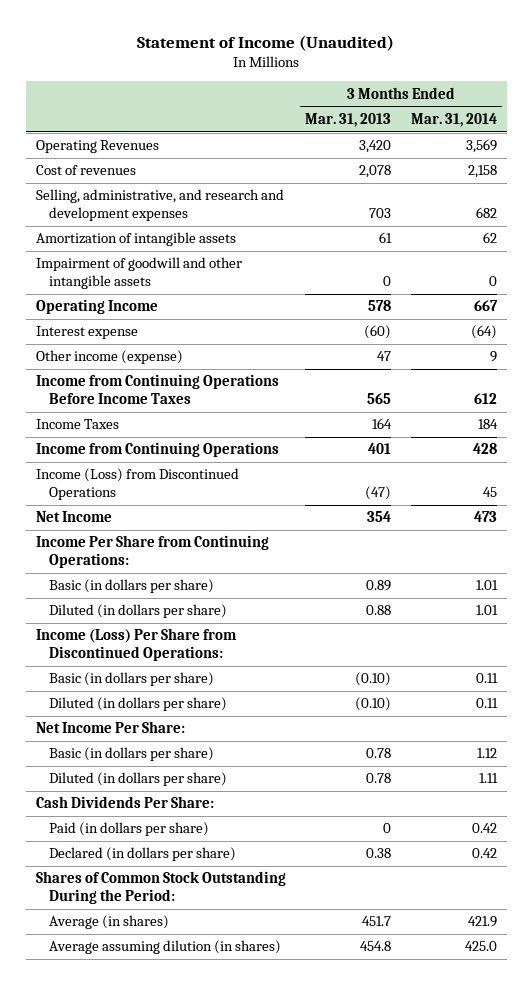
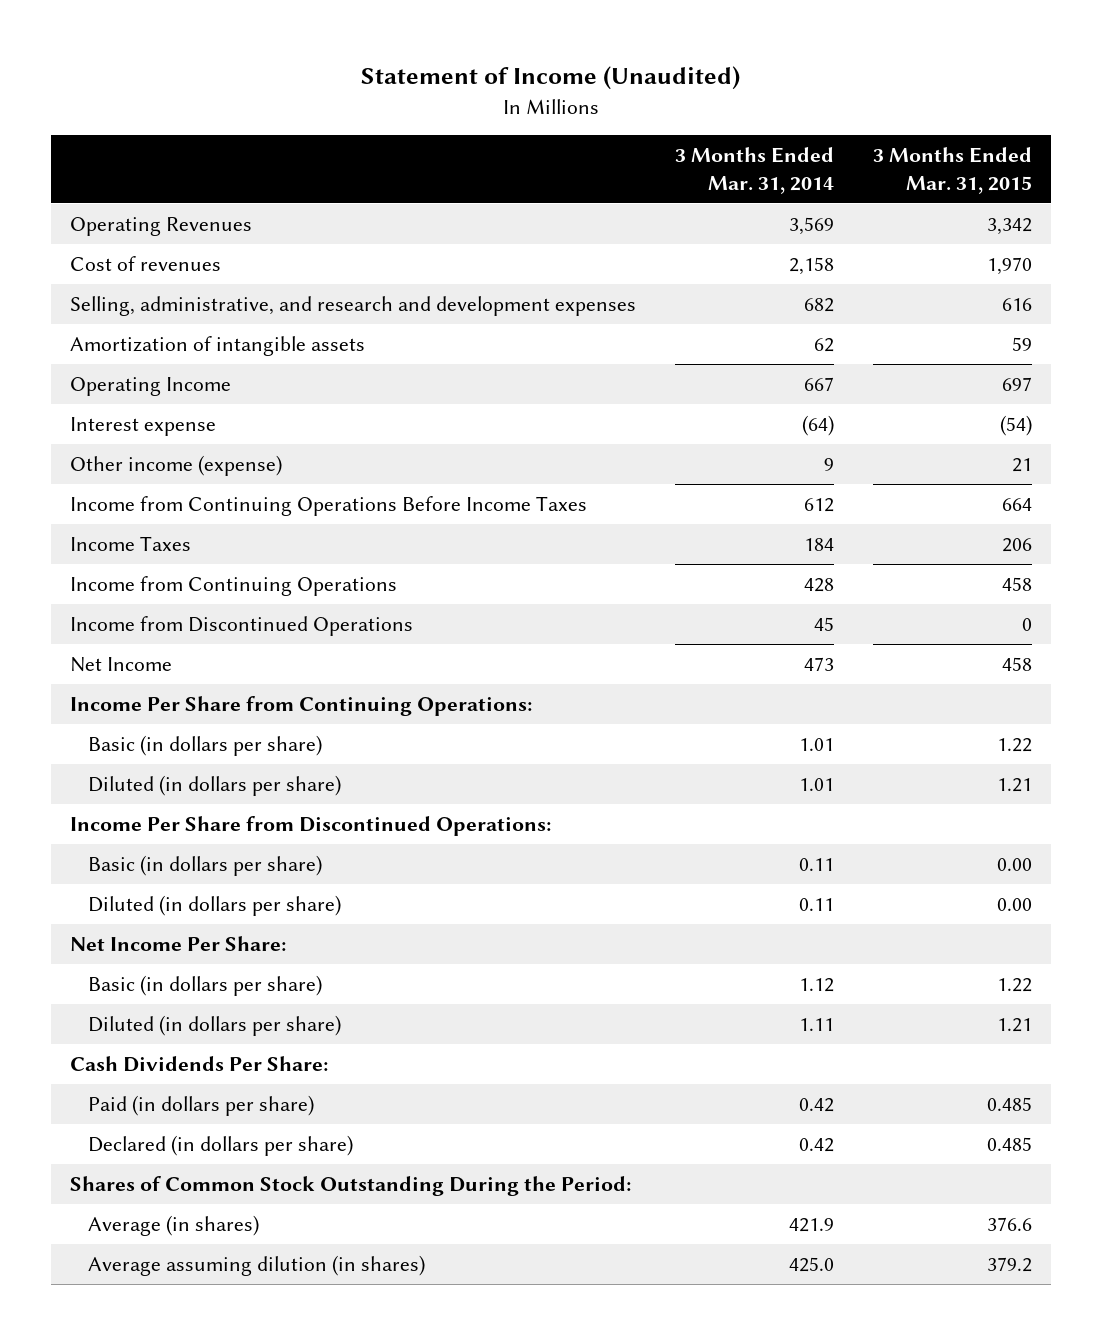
[305,113,392,128] Mar. 31, 2013 -> none
none -> [872,147,1032,195] 3 Months Ended Mar. 31, 2015
[35,257,242,289] Impairment of goodwill and other intangible assets -> none
[35,468,239,500] Income (Loss) from Discontinued Operations -> [70,615,414,636] Income from Discontinued Operations
[35,628,237,661] Income (Loss) Per Share from Discontinued Operations: -> [70,815,552,836] Income Per Share from Discontinued Operations:

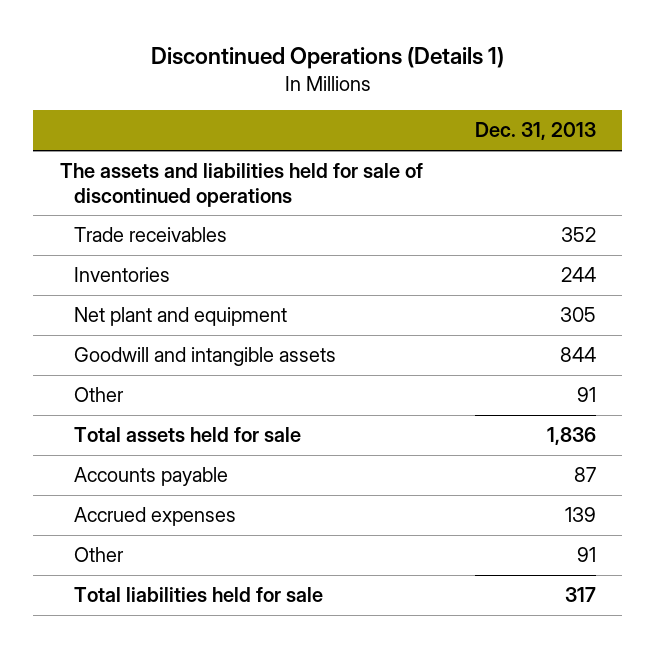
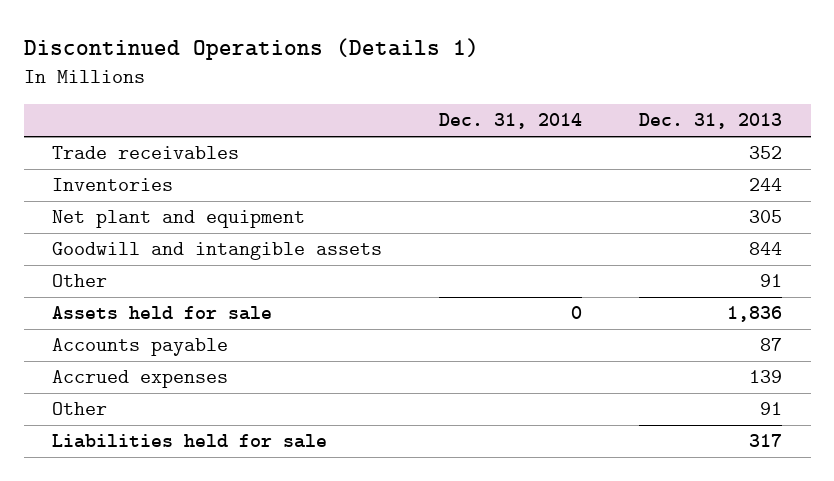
none -> [439,113,583,130] Dec. 31, 2014
[59,163,423,207] The assets and liabilities held for sale of discontinued operations -> none
[73,427,301,443] Total assets held for sale -> [52,306,273,321] Assets held for sale
[73,587,323,603] Total liabilities held for sale -> [52,434,328,449] Liabilities held for sale

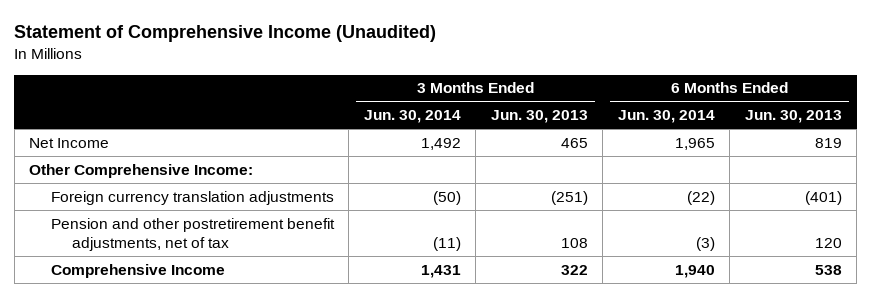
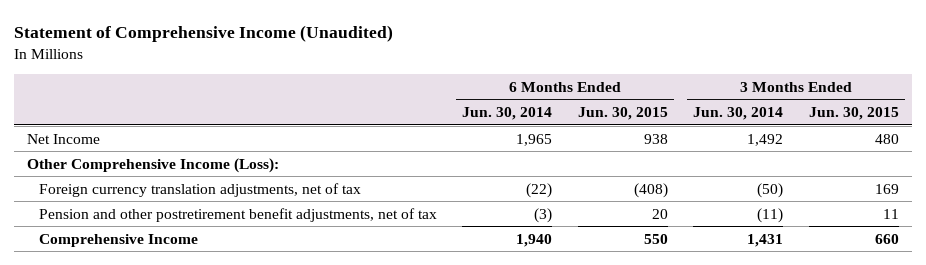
[490,110,588,124] Jun. 30, 2013 -> none
[744,110,842,124] Jun. 30, 2013 -> none
none -> [577,106,668,120] Jun. 30, 2015
none -> [808,106,899,120] Jun. 30, 2015
[29,163,254,178] Other Comprehensive Income: -> [27,157,280,173] Other Comprehensive Income (Loss):
[50,190,334,205] Foreign currency translation adjustments -> [38,182,361,197] Foreign currency translation adjustments, net of tax

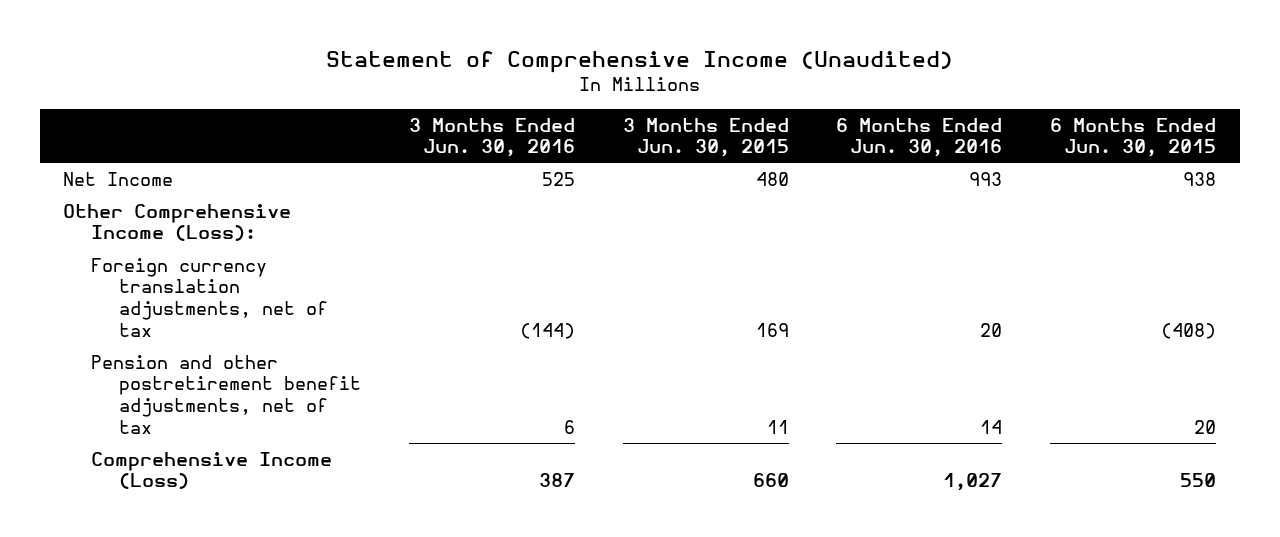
[462,106,553,120] Jun. 30, 2014 -> none
[693,106,784,120] Jun. 30, 2014 -> none
none -> [408,117,575,158] 3 Months Ended Jun. 30, 2016
none -> [836,117,1003,158] 6 Months Ended Jun. 30, 2016
[38,233,198,247] Comprehensive Income -> [91,451,333,490] Comprehensive Income (Loss)

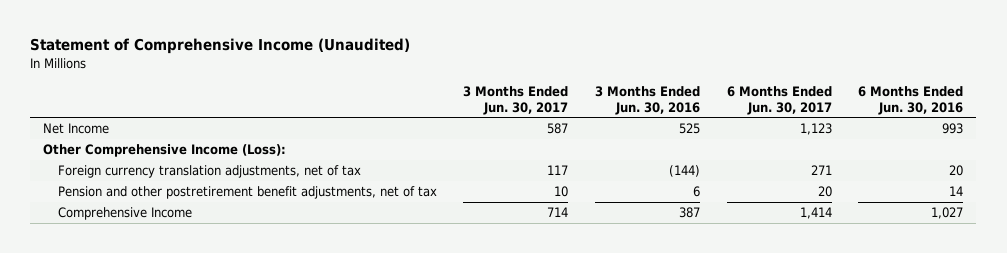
[622,117,789,158] 3 Months Ended Jun. 30, 2015 -> none
[1050,117,1217,158] 6 Months Ended Jun. 30, 2015 -> none
none -> [463,86,569,115] 3 Months Ended Jun. 30, 2017
none -> [726,86,832,115] 6 Months Ended Jun. 30, 2017
[91,451,333,490] Comprehensive Income (Loss) -> [57,207,192,221] Comprehensive Income

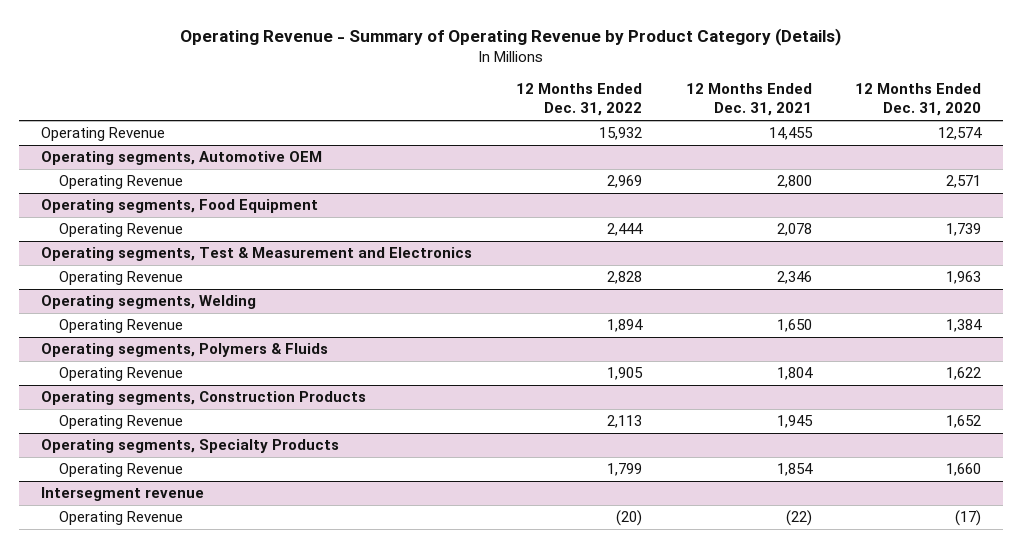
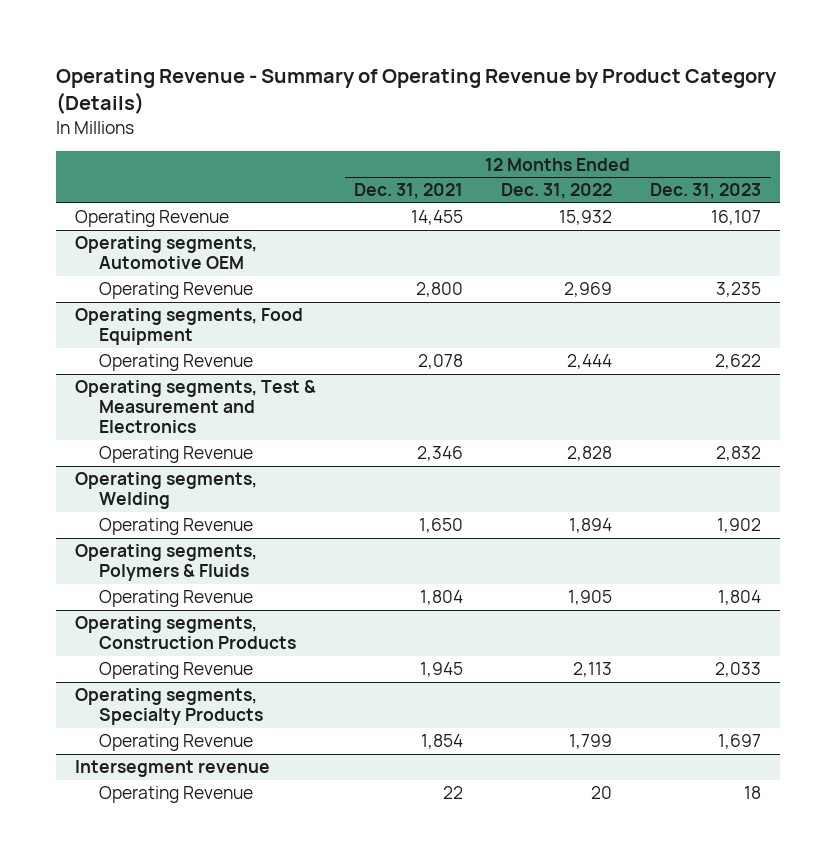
[855,83,982,117] 12 Months Ended Dec. 31, 2020 -> none
none -> [650,183,762,200] Dec. 31, 2023
[615,510,642,527] (20) -> [591,786,613,800] 20
[785,510,812,527] (22) -> [443,786,464,800] 22

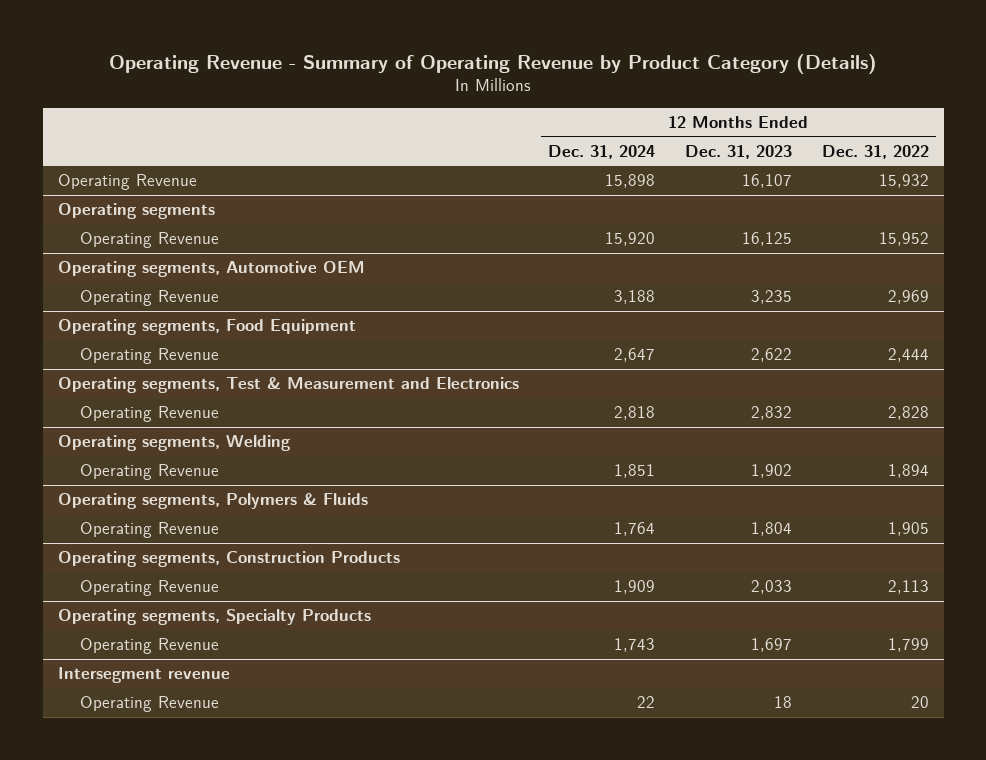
[354,183,464,200] Dec. 31, 2021 -> none
none -> [548,144,656,159] Dec. 31, 2024
none -> [57,203,215,220] Operating segments
none -> [80,232,220,249] Operating Revenue

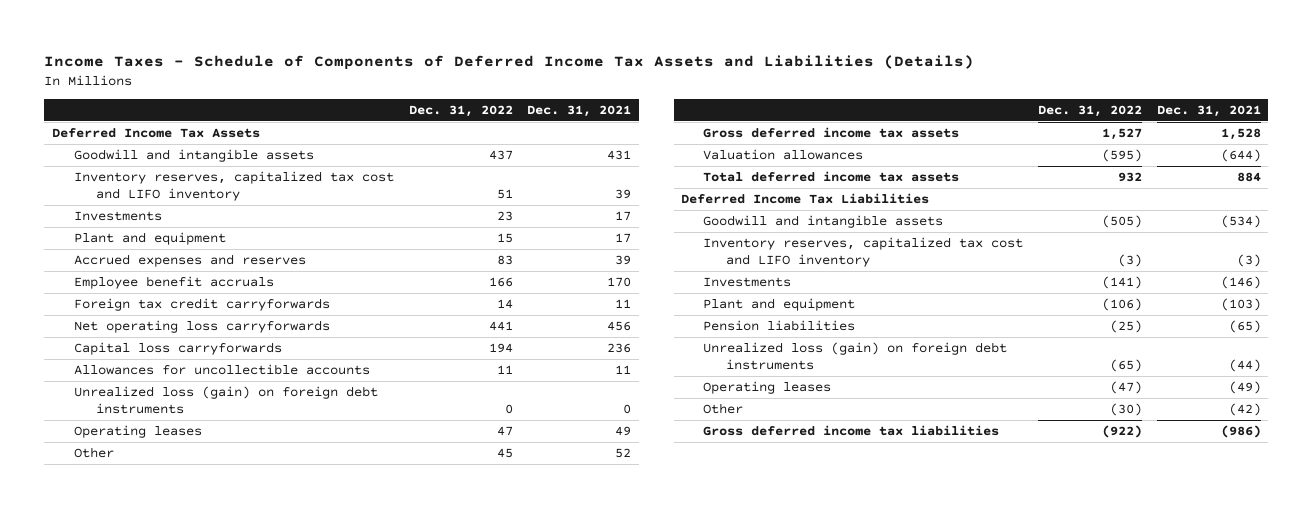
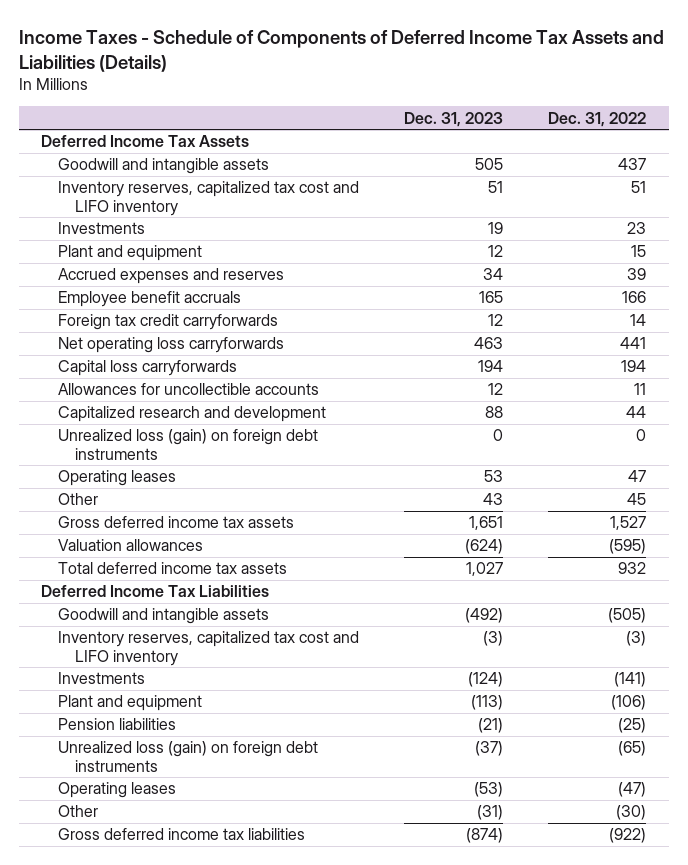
[527,104,632,117] Dec. 31, 2021 -> none
none -> [404,111,504,127] Dec. 31, 2023
[496,255,513,266] 83 -> [627,268,647,281] 39
none -> [58,406,327,423] Capitalized research and development

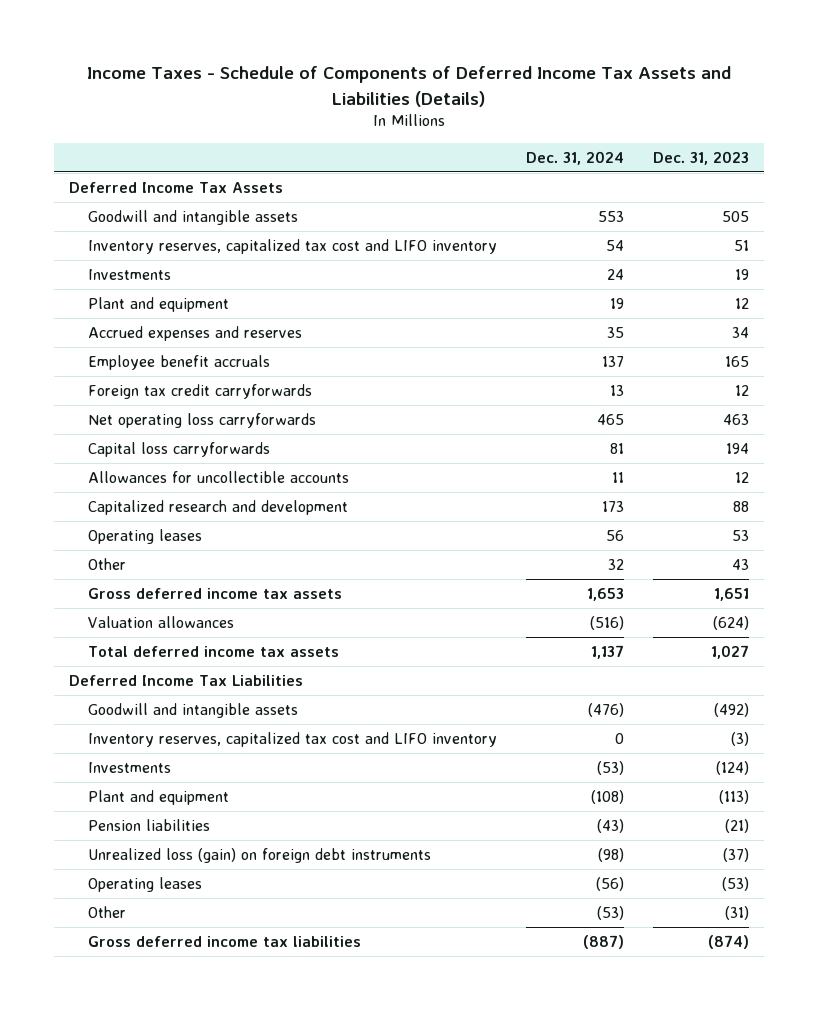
[548,111,647,127] Dec. 31, 2022 -> none
none -> [526,150,625,165] Dec. 31, 2024
[58,429,319,460] Unrealized loss (gain) on foreign debt instruments -> none

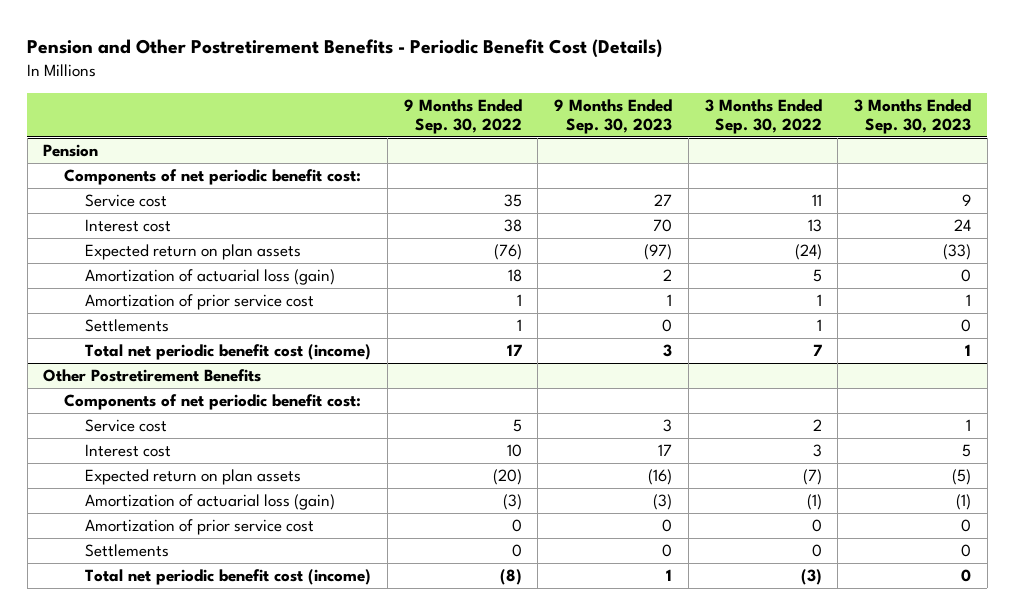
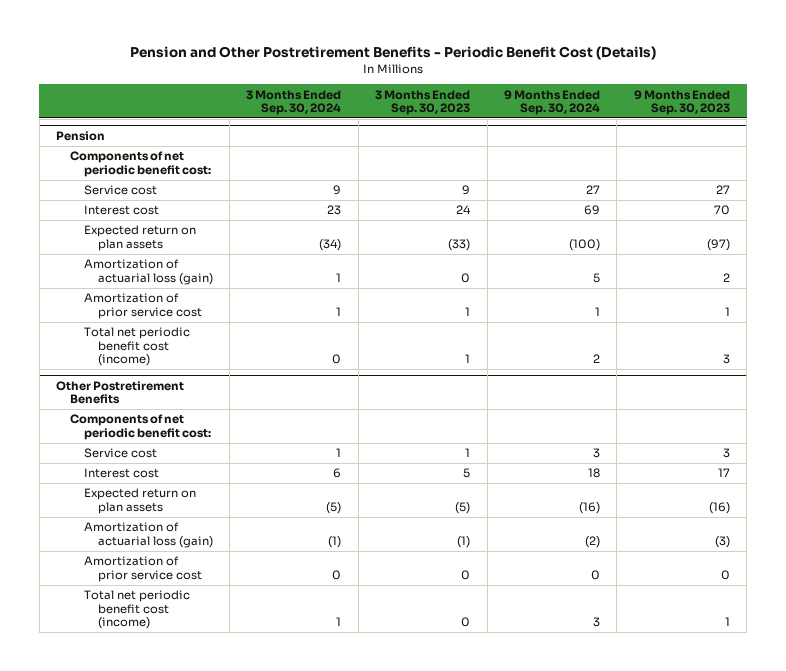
[403,98,522,135] 9 Months Ended Sep. 30, 2022 -> none
[704,98,822,135] 3 Months Ended Sep. 30, 2022 -> none
none -> [246,89,342,115] 3 Months Ended Sep. 30, 2024
none -> [503,89,600,115] 9 Months Ended Sep. 30, 2024
[85,318,170,332] Settlements -> none
[85,543,170,557] Settlements -> none

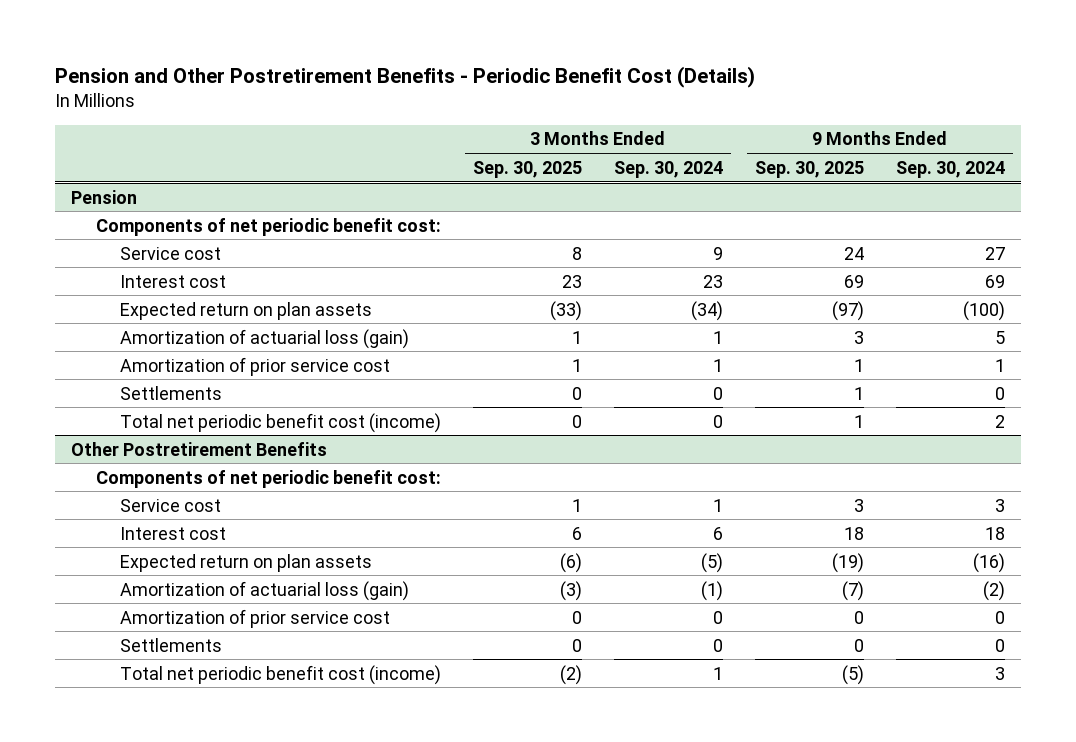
[375,89,471,115] 3 Months Ended Sep. 30, 2023 -> none
[633,89,730,115] 9 Months Ended Sep. 30, 2023 -> none
none -> [472,160,582,178] Sep. 30, 2025
none -> [755,160,865,178] Sep. 30, 2025
none -> [119,385,222,400] Settlements
none -> [119,637,222,652] Settlements

